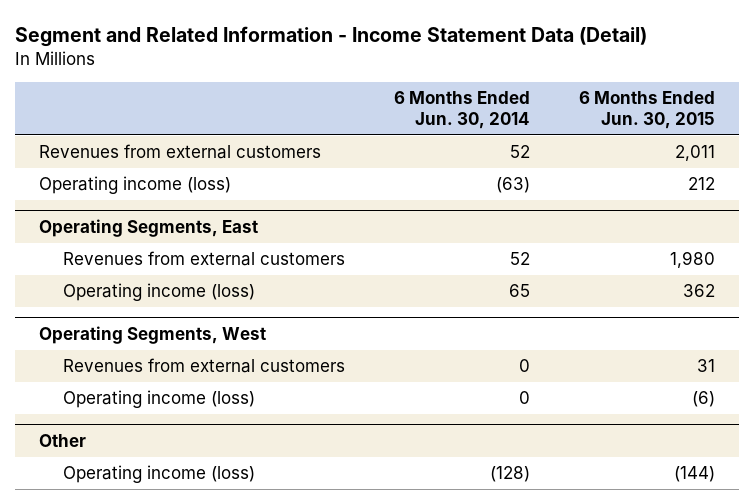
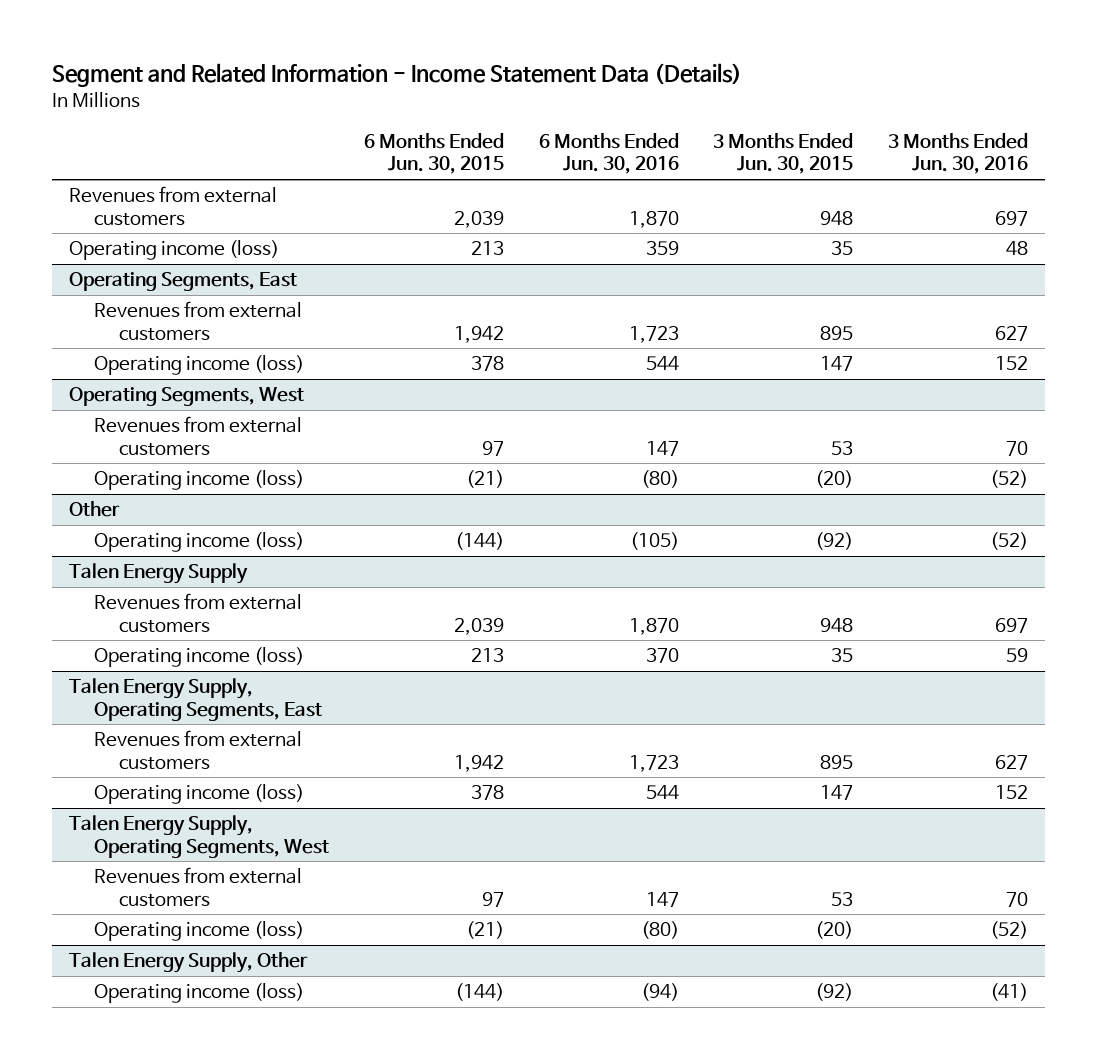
[15,25,648,47] Segment and Related Information - Income Statement Data (Detail) -> [52,63,743,88] Segment and Related Information - Income Statement Data (Details)
[393,90,530,129] 6 Months Ended Jun. 30, 2014 -> none
none -> [538,133,679,175] 6 Months Ended Jun. 30, 2016
none -> [713,133,854,175] 3 Months Ended Jun. 30, 2015
none -> [888,133,1029,175] 3 Months Ended Jun. 30, 2016
[674,145,715,162] 2,011 -> [453,210,504,228] 2,039
[687,177,715,191] 212 -> [470,241,504,256] 213
[669,251,715,269] 1,980 -> [453,325,504,343] 1,942
[682,284,715,298] 362 -> [470,356,504,372] 378
[696,359,715,373] 31 -> [481,440,504,456] 97
[691,391,715,408] (6) -> [465,470,504,489] (21)
none -> [69,563,249,585] Talen Energy Supply
none -> [94,593,303,633] Revenues from external customers
none -> [94,647,305,668] Operating income (loss)
none -> [69,678,323,721] Talen Energy Supply, Operating Segments, East
none -> [94,730,303,770] Revenues from external customers
none -> [94,784,305,805] Operating income (loss)
none -> [69,815,330,858] Talen Energy Supply, Operating Segments, West
none -> [94,867,303,907] Revenues from external customers
none -> [94,921,305,942] Operating income (loss)
none -> [69,952,309,974] Talen Energy Supply, Other
none -> [94,983,305,1004] Operating income (loss)

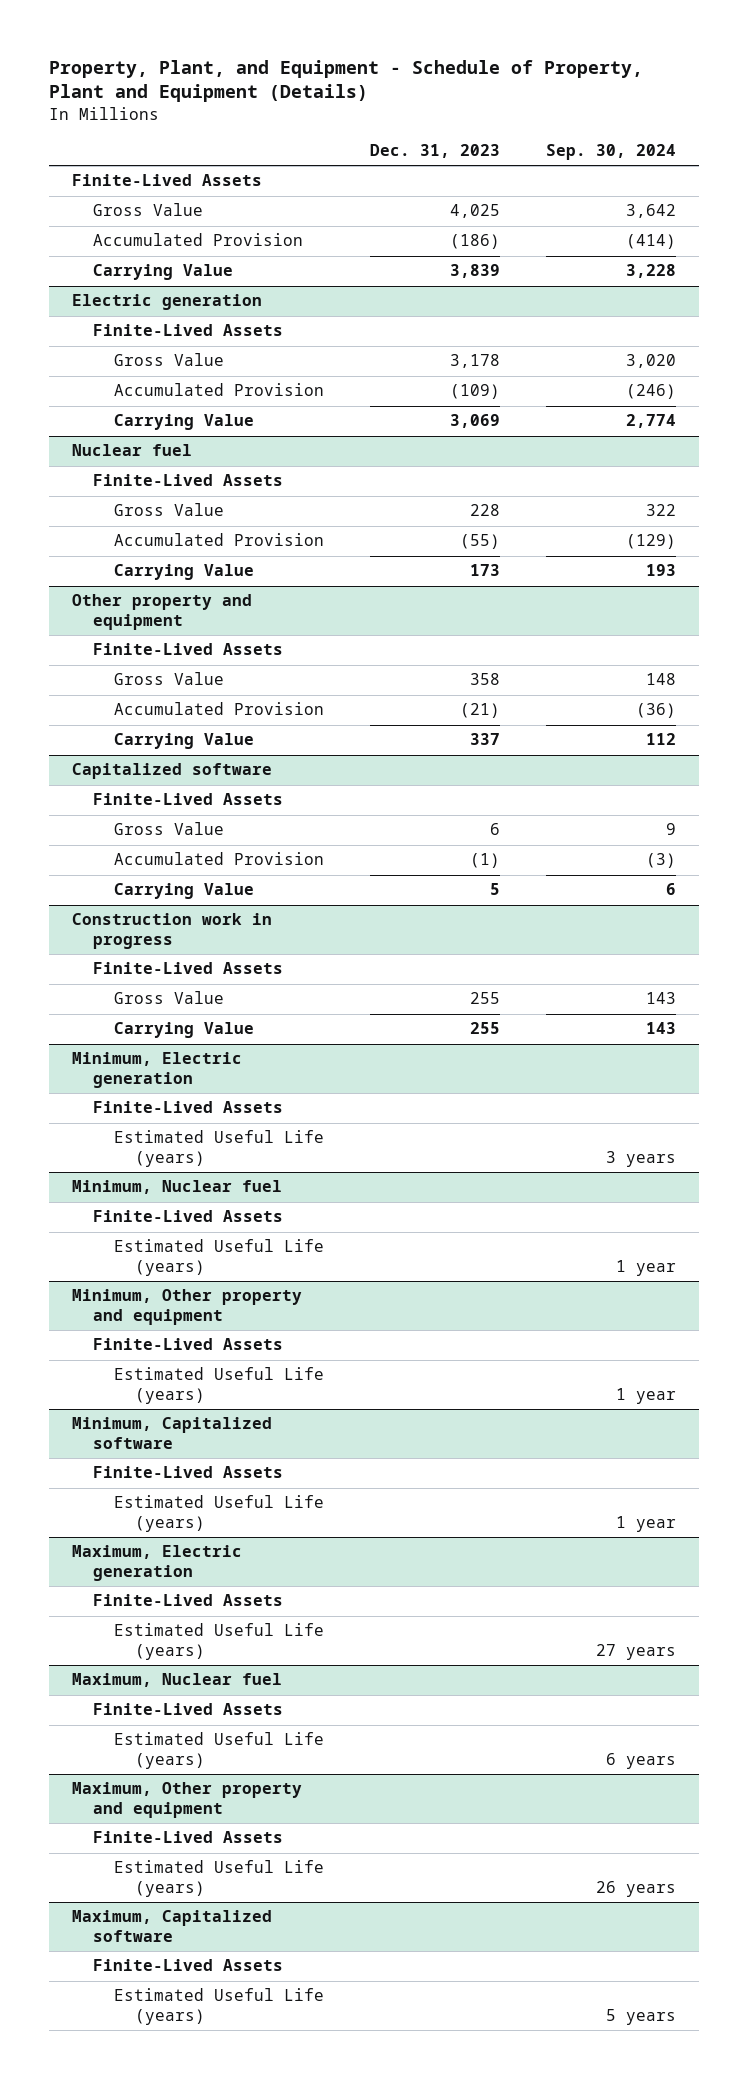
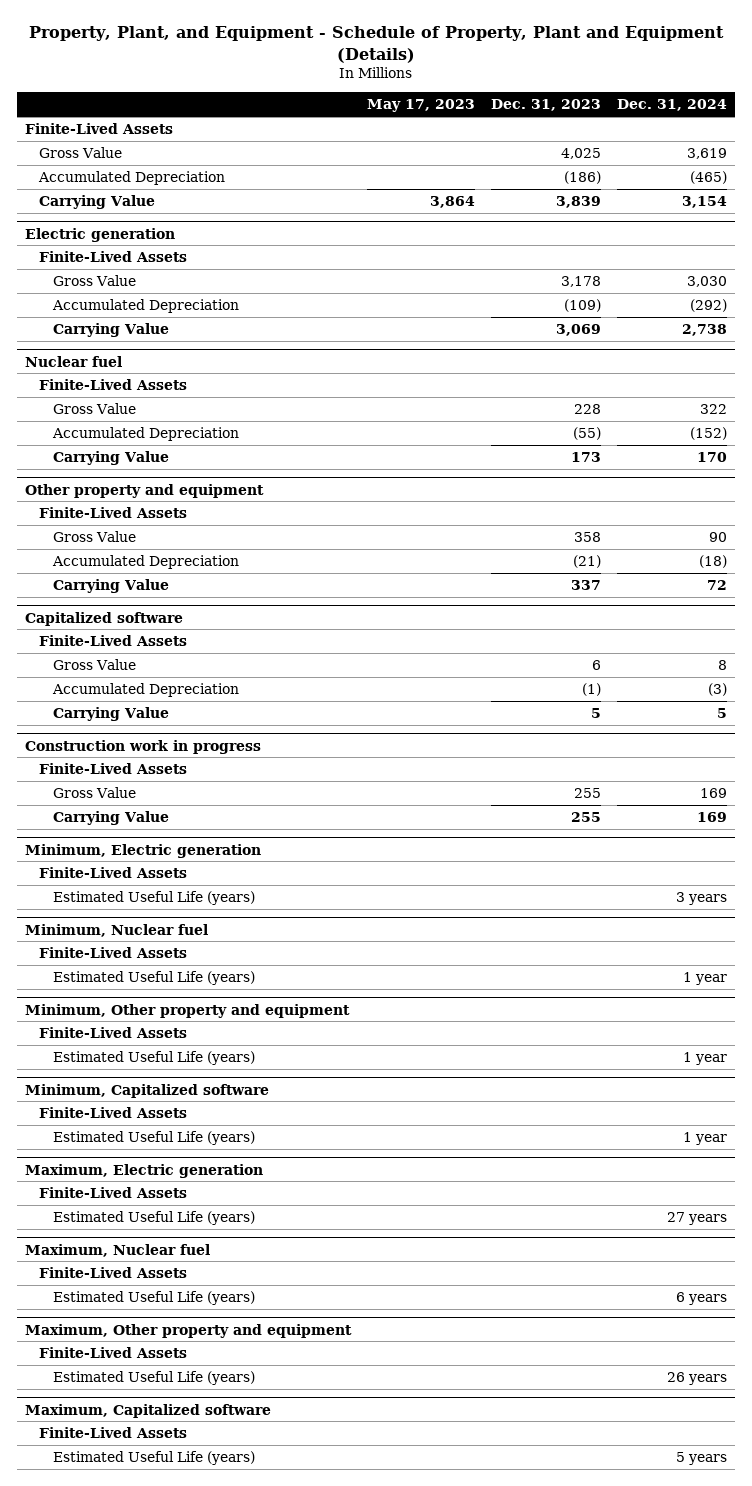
[545,144,676,161] Sep. 30, 2024 -> none
none -> [366,99,475,113] May 17, 2023
none -> [616,99,727,112] Dec. 31, 2024
[93,233,304,247] Accumulated Provision -> [37,170,225,185] Accumulated Depreciation
[114,383,325,397] Accumulated Provision -> [51,298,239,313] Accumulated Depreciation
[114,533,325,547] Accumulated Provision -> [51,426,239,441] Accumulated Depreciation
[114,702,325,716] Accumulated Provision -> [51,554,239,569] Accumulated Depreciation
[114,852,325,866] Accumulated Provision -> [51,682,239,697] Accumulated Depreciation

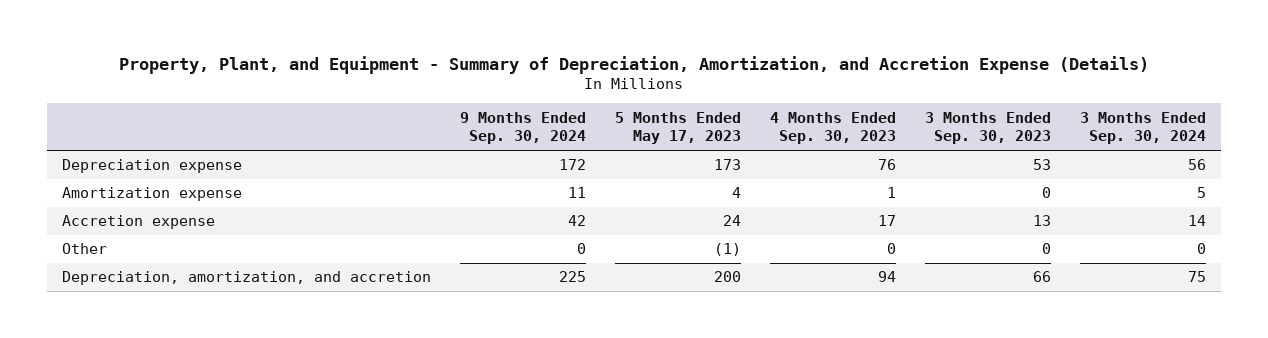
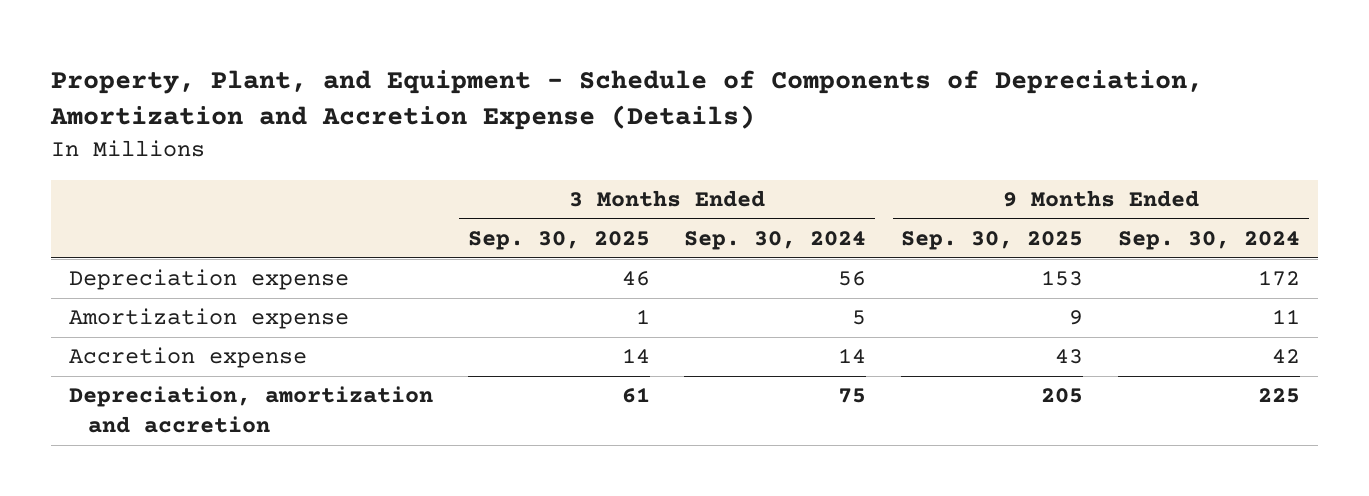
[118,55,1149,74] Property, Plant, and Equipment - Summary of Depreciation, Amortization, and Accretion Expense (Details) -> [50,69,1204,131] Property, Plant, and Equipment - Schedule of Components of Depreciation, Amortization and Accretion Expense (Details)
[614,111,741,145] 5 Months Ended May 17, 2023 -> none
[769,111,896,145] 4 Months Ended Sep. 30, 2023 -> none
[925,111,1052,145] 3 Months Ended Sep. 30, 2023 -> none
none -> [467,231,650,251] Sep. 30, 2025
none -> [901,231,1084,251] Sep. 30, 2025
[61,243,107,255] Other -> none
[61,271,431,286] Depreciation, amortization, and accretion -> [68,386,433,434] Depreciation, amortization and accretion

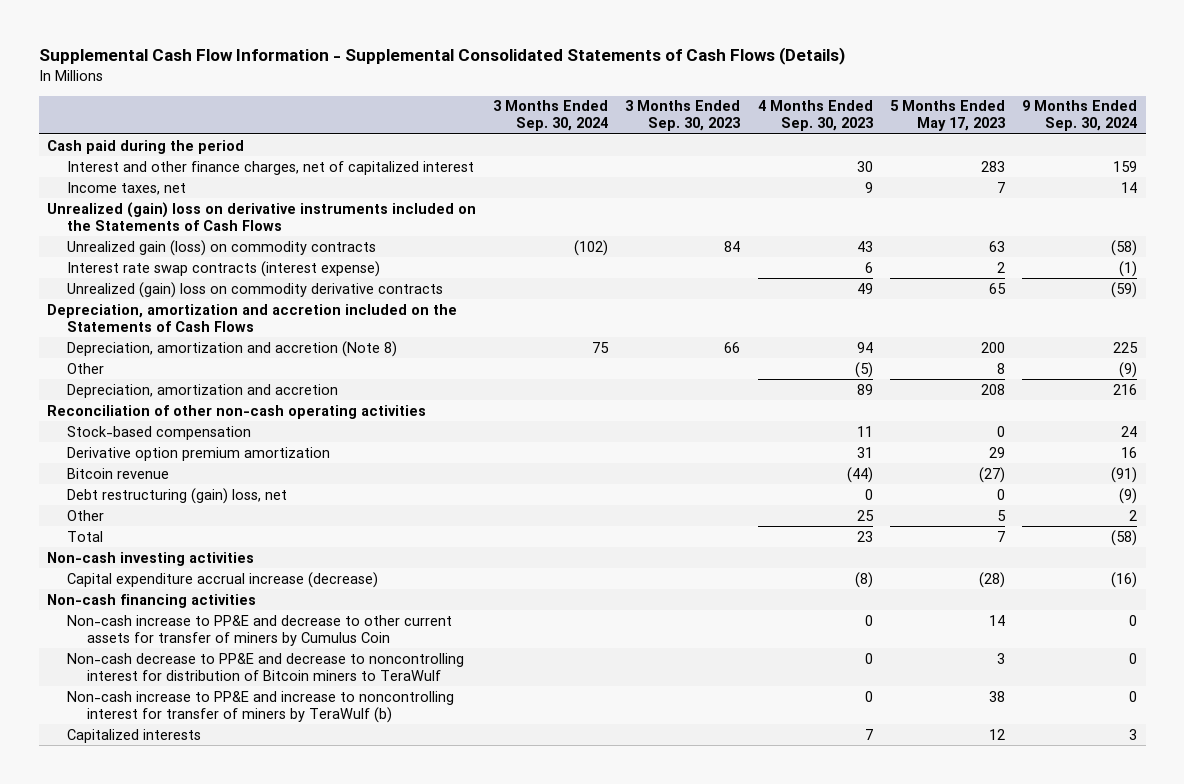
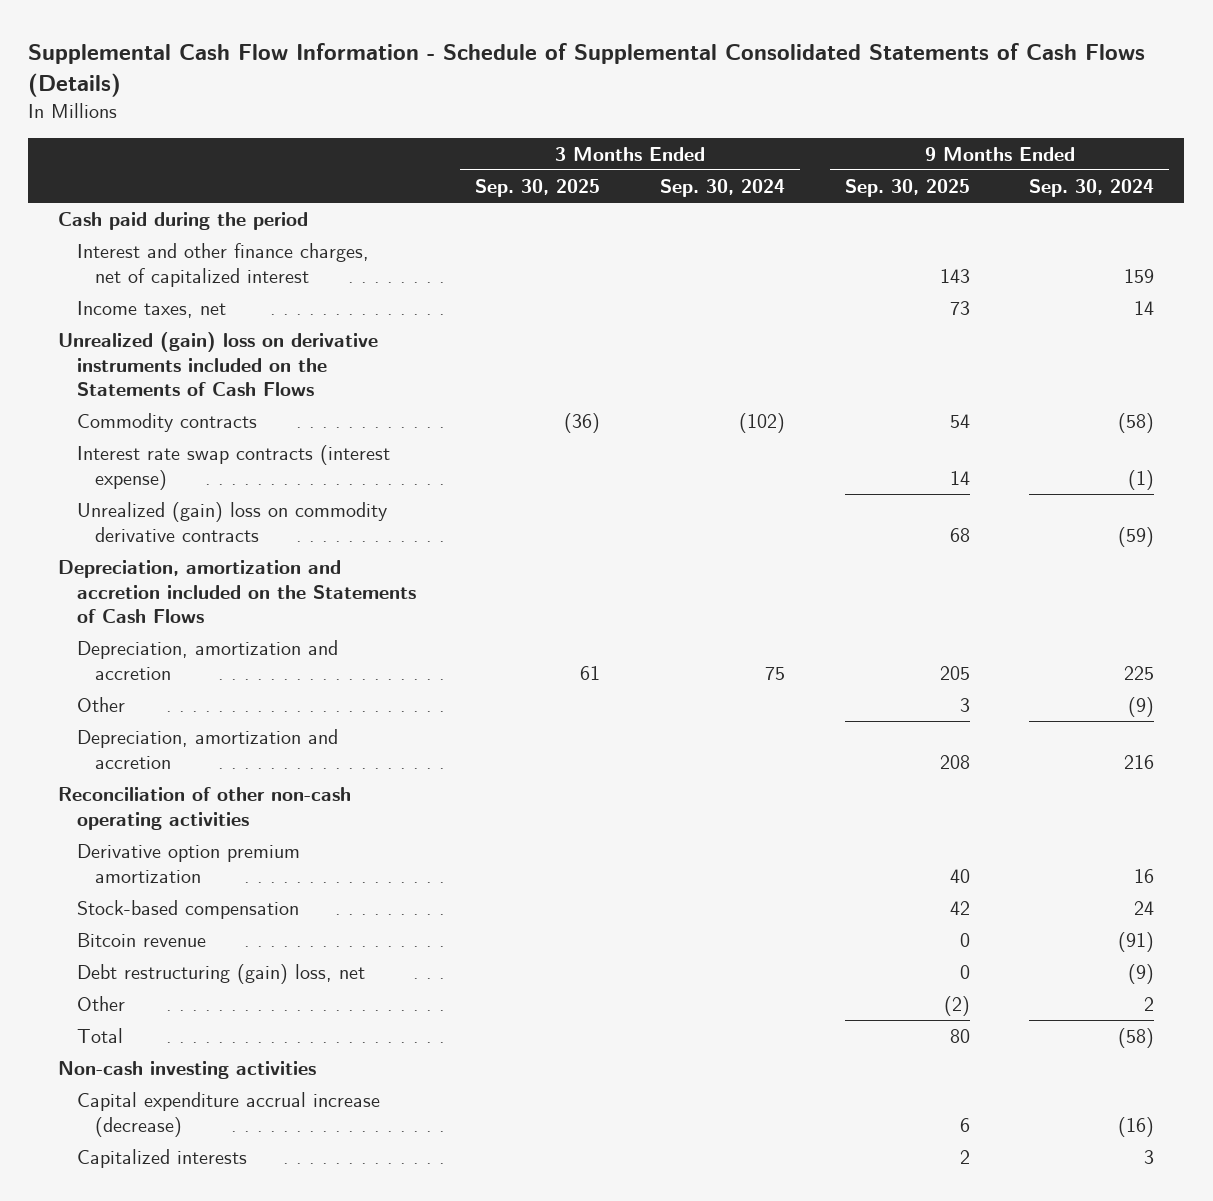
[38,47,845,66] Supplemental Cash Flow Information - Supplemental Consolidated Statements of Cash Flows (Details) -> [28,42,1146,97] Supplemental Cash Flow Information - Schedule of Supplemental Consolidated Statements of Cash Flows (Details)
[625,100,741,132] 3 Months Ended Sep. 30, 2023 -> none
[757,100,873,132] 4 Months Ended Sep. 30, 2023 -> none
[889,100,1005,132] 5 Months Ended May 17, 2023 -> none
none -> [475,179,601,198] Sep. 30, 2025
none -> [844,179,970,198] Sep. 30, 2025
[67,239,377,256] Unrealized gain (loss) on commodity contracts -> [76,413,257,433] Commodity contracts
[67,340,398,357] Depreciation, amortization and accretion (Note 8) -> [76,640,338,680] Depreciation, amortization and accretion
[67,425,252,440] Stock-based compensation -> [76,900,299,920] Stock-based compensation
[47,593,257,608] Non-cash financing activities -> none
[67,614,453,646] Non-cash increase to PP&E and decrease to other current assets for transfer of miners by Cumulus Coin -> none
[67,652,465,681] Non-cash decrease to PP&E and decrease to noncontrolling interest for distribution of Bitcoin miners to TeraWulf -> none
[67,690,455,723] Non-cash increase to PP&E and increase to noncontrolling interest for transfer of miners by TeraWulf (b) -> none

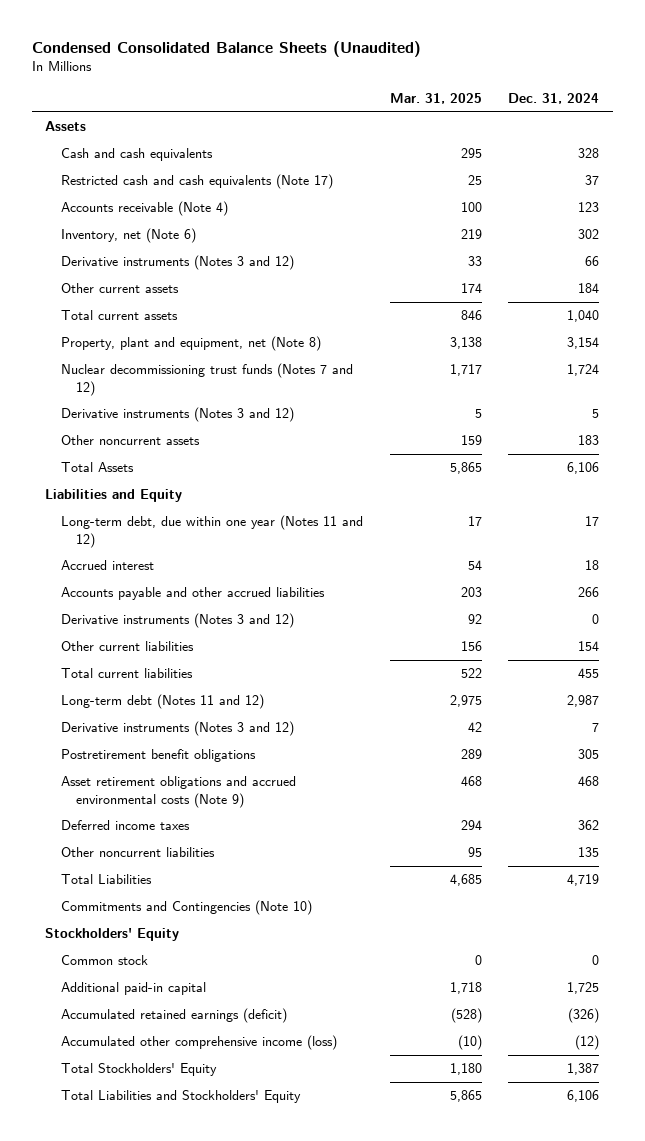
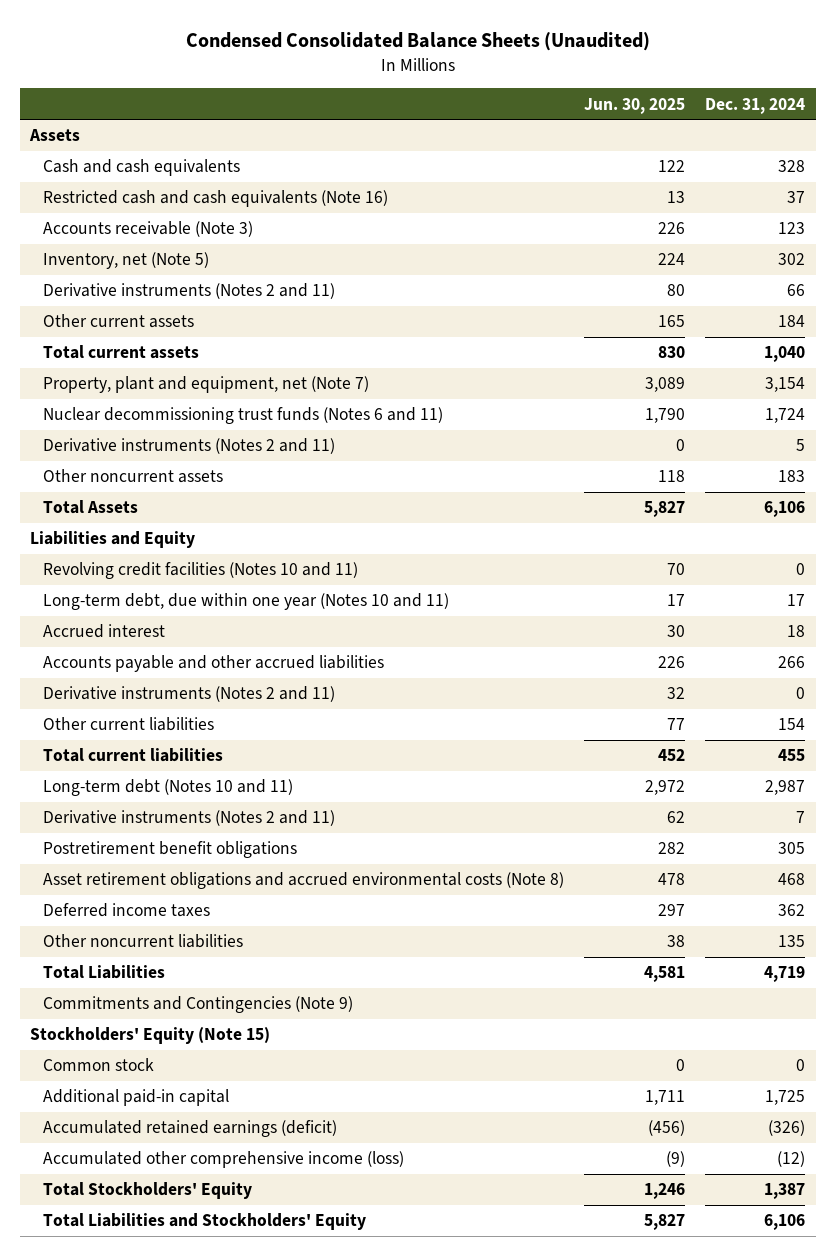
[389,93,482,105] Mar. 31, 2025 -> none
none -> [584,97,686,114] Jun. 30, 2025
[60,174,333,190] Restricted cash and cash equivalents (Note 17) -> [42,190,388,208] Restricted cash and cash equivalents (Note 16)
[60,201,228,217] Accounts receivable (Note 4) -> [42,221,253,238] Accounts receivable (Note 3)
[60,228,196,244] Inventory, net (Note 6) -> [42,252,209,270] Inventory, net (Note 5)
[60,255,294,271] Derivative instruments (Notes 3 and 12) -> [42,283,335,300] Derivative instruments (Notes 2 and 11)
[60,336,321,352] Property, plant and equipment, net (Note 8) -> [42,376,369,394] Property, plant and equipment, net (Note 7)
[60,363,353,396] Nuclear decommissioning trust funds (Notes 7 and 12) -> [42,407,443,425] Nuclear decommissioning trust funds (Notes 6 and 11)
[60,407,294,423] Derivative instruments (Notes 3 and 12) -> [42,438,335,455] Derivative instruments (Notes 2 and 11)
none -> [42,562,358,580] Revolving credit facilities (Notes 10 and 11)
[60,515,363,548] Long-term debt, due within one year (Notes 11 and 12) -> [42,593,449,611] Long-term debt, due within one year (Notes 10 and 11)
[60,613,294,629] Derivative instruments (Notes 3 and 12) -> [42,686,335,703] Derivative instruments (Notes 2 and 11)
[60,694,264,710] Long-term debt (Notes 11 and 12) -> [42,779,293,797] Long-term debt (Notes 10 and 11)
[60,721,294,737] Derivative instruments (Notes 3 and 12) -> [42,810,335,827] Derivative instruments (Notes 2 and 11)
[60,776,296,808] Asset retirement obligations and accrued environmental costs (Note 9) -> [42,872,564,890] Asset retirement obligations and accrued environmental costs (Note 8)
[60,900,312,916] Commitments and Contingencies (Note 10) -> [42,996,353,1014] Commitments and Contingencies (Note 9)
[45,928,180,942] Stockholders' Equity -> [29,1027,270,1045] Stockholders' Equity (Note 15)

